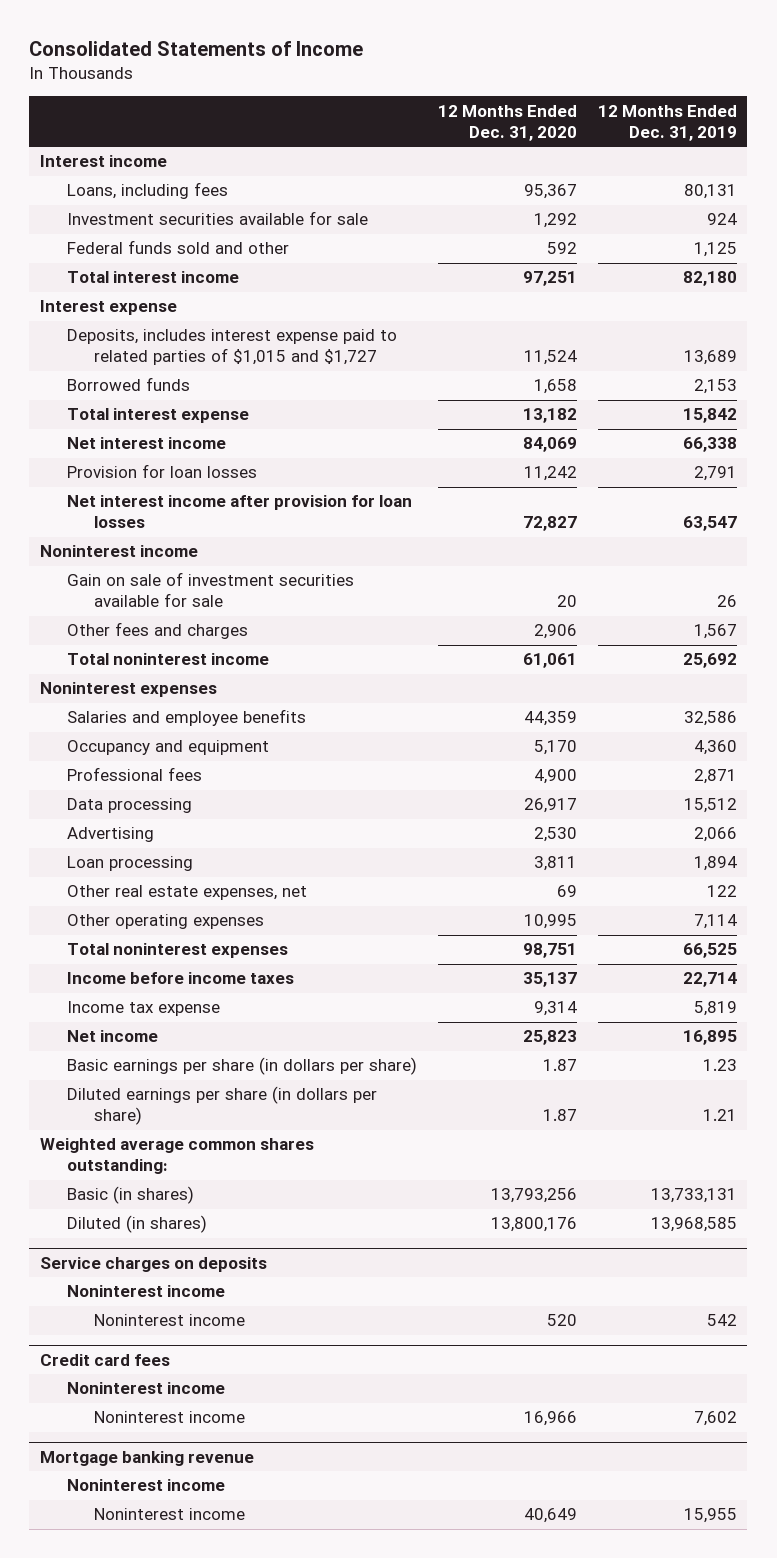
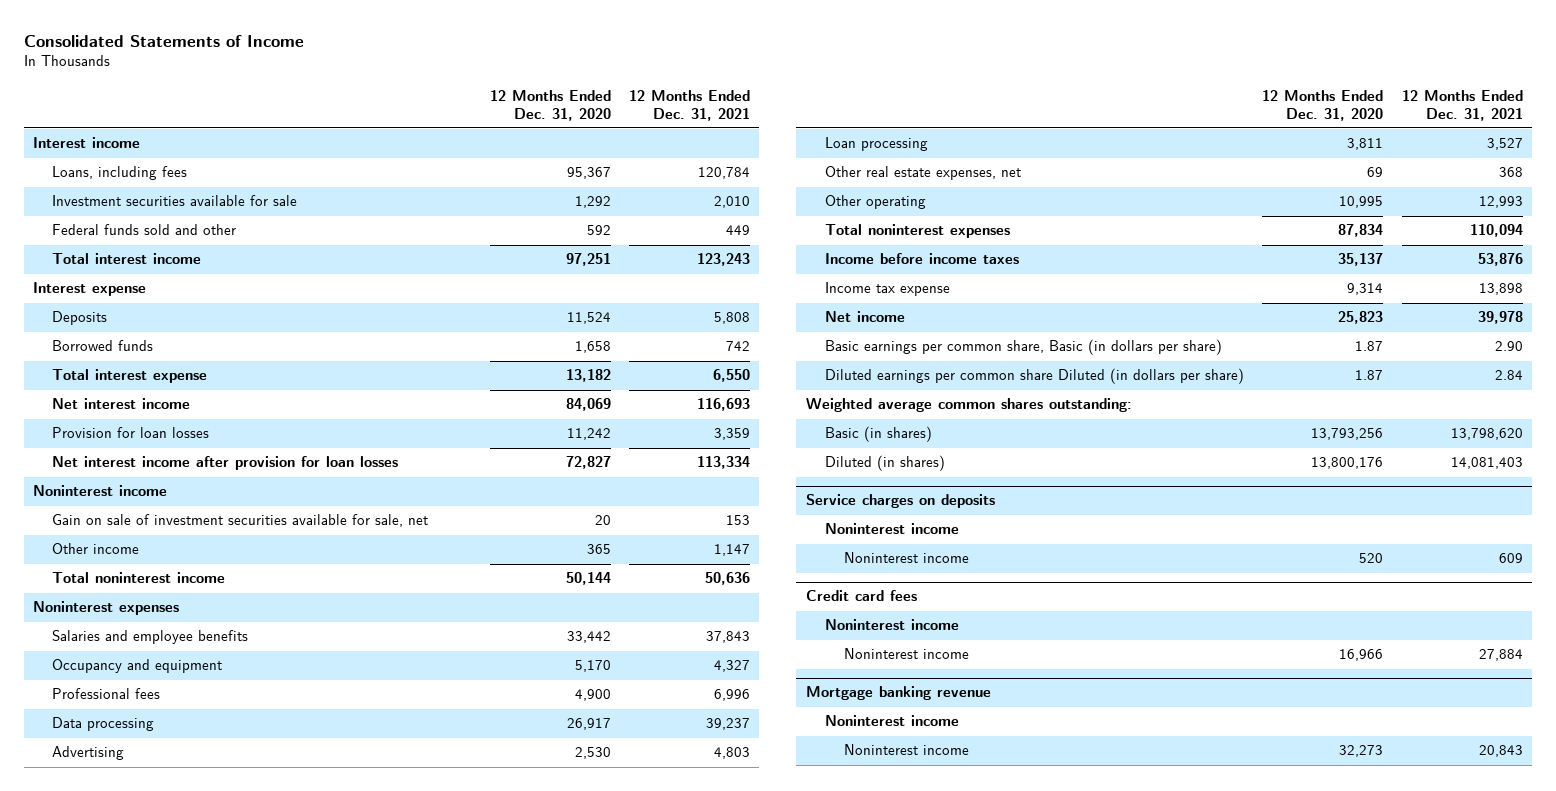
[597,104,737,141] 12 Months Ended Dec. 31, 2019 -> none
none -> [629,89,751,121] 12 Months Ended Dec. 31, 2021
[67,329,398,366] Deposits, includes interest expense paid to related parties of $1,015 and $1,727 -> [52,311,108,326] Deposits
[67,572,355,608] Gain on sale of investment securities available for sale -> [52,514,429,528] Gain on sale of investment securities available for sale, net
[67,622,249,640] Other fees and charges -> [52,543,140,555] Other income
[534,624,578,640] 2,906 -> [586,544,611,555] 365
[523,653,578,669] 61,061 -> [565,572,611,586] 50,144
[524,711,578,727] 44,359 -> [566,631,611,644] 33,442
[67,914,265,930] Other operating expenses -> [824,195,926,210] Other operating
[523,943,578,959] 98,751 -> [1338,224,1384,238] 87,834
[67,1057,418,1076] Basic earnings per share (in dollars per share) -> [824,339,1222,356] Basic earnings per common share, Basic (in dollars per share)
[67,1086,378,1126] Diluted earnings per share (in dollars per share) -> [824,368,1244,385] Diluted earnings per common share Diluted (in dollars per share)
[524,1508,578,1524] 40,649 -> [1339,745,1384,758] 32,273

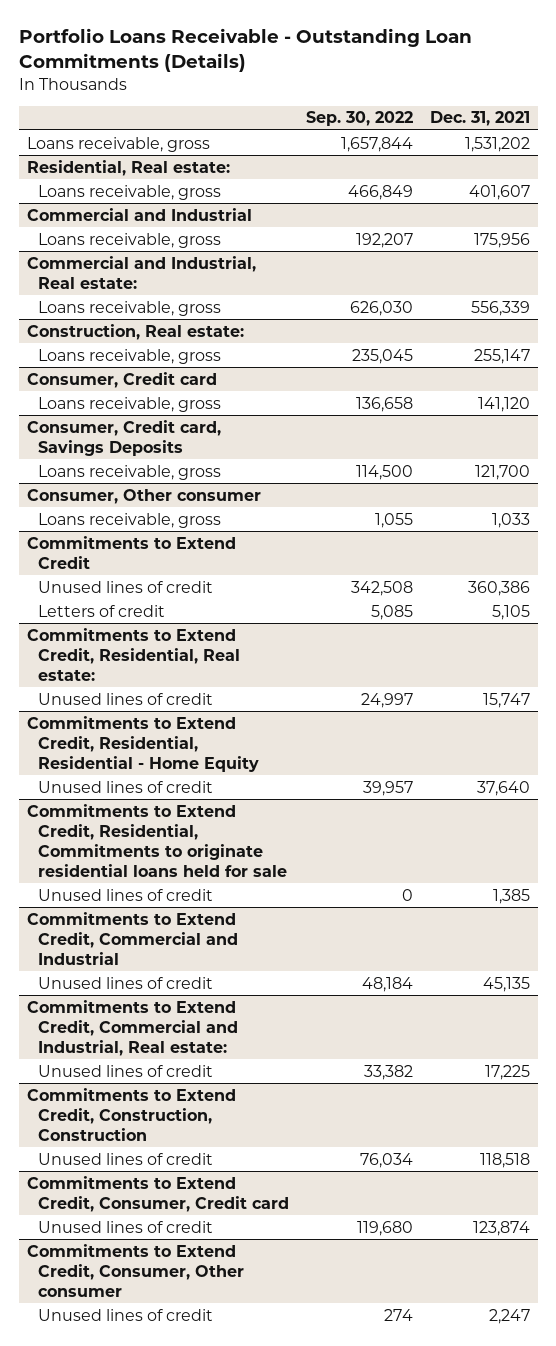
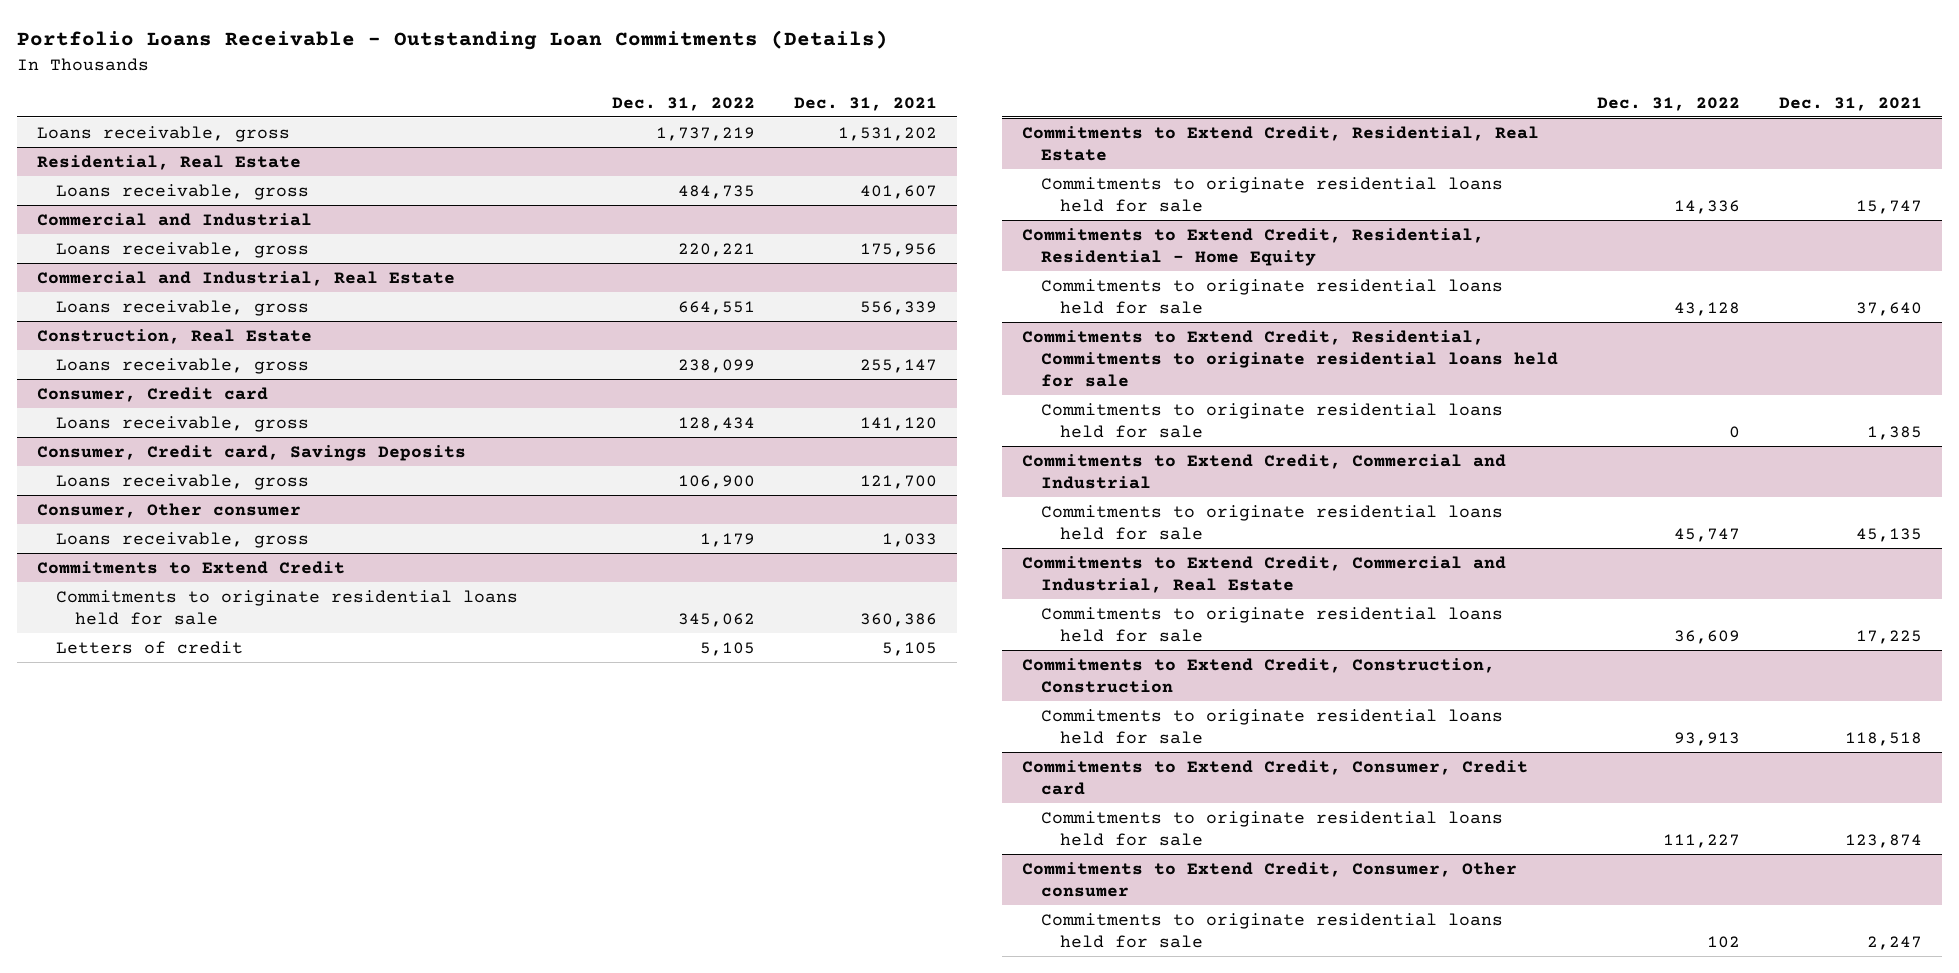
[305,111,413,127] Sep. 30, 2022 -> none
none -> [611,96,755,111] Dec. 31, 2022
[26,159,230,176] Residential, Real estate: -> [36,154,301,170] Residential, Real Estate
[26,255,256,289] Commercial and Industrial, Real estate: -> [36,270,455,286] Commercial and Industrial, Real Estate
[26,323,244,340] Construction, Real estate: -> [36,328,312,344] Construction, Real Estate
[38,580,214,593] Unused lines of credit -> [55,589,518,625] Commitments to originate residential loans held for sale
[26,627,241,681] Commitments to Extend Credit, Residential, Real estate: -> [1021,125,1539,161] Commitments to Extend Credit, Residential, Real Estate
[38,692,214,705] Unused lines of credit -> [1040,176,1503,212] Commitments to originate residential loans held for sale
[38,780,214,793] Unused lines of credit -> [1040,278,1503,314] Commitments to originate residential loans held for sale
[38,888,214,901] Unused lines of credit -> [1040,402,1503,438] Commitments to originate residential loans held for sale
[38,976,214,989] Unused lines of credit -> [1040,504,1503,540] Commitments to originate residential loans held for sale
[26,999,239,1056] Commitments to Extend Credit, Commercial and Industrial, Real estate: -> [1021,555,1506,593] Commitments to Extend Credit, Commercial and Industrial, Real Estate
[38,1064,214,1077] Unused lines of credit -> [1040,606,1503,642] Commitments to originate residential loans held for sale
[38,1152,214,1165] Unused lines of credit -> [1040,708,1503,744] Commitments to originate residential loans held for sale
[38,1220,214,1233] Unused lines of credit -> [1040,810,1503,846] Commitments to originate residential loans held for sale
[38,1308,214,1321] Unused lines of credit -> [1040,912,1503,948] Commitments to originate residential loans held for sale

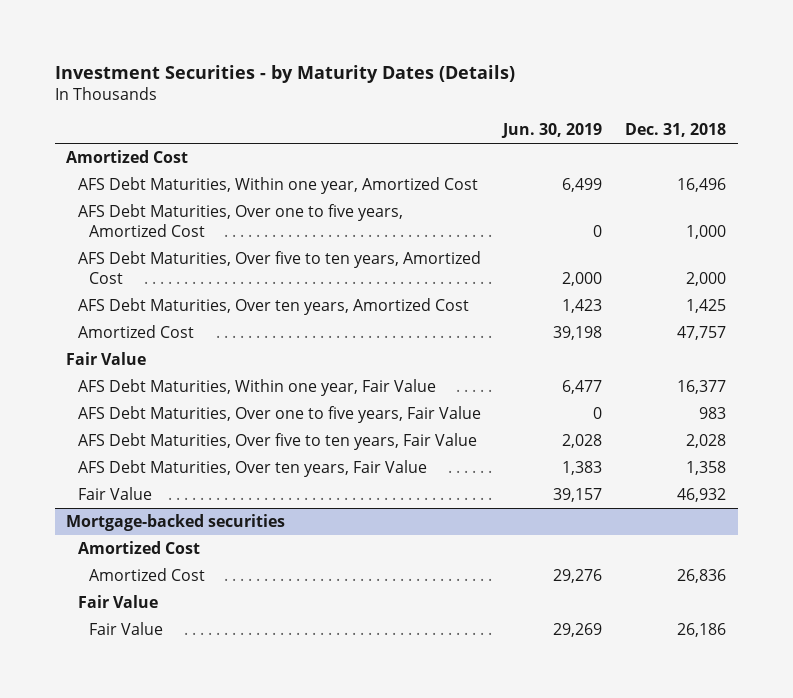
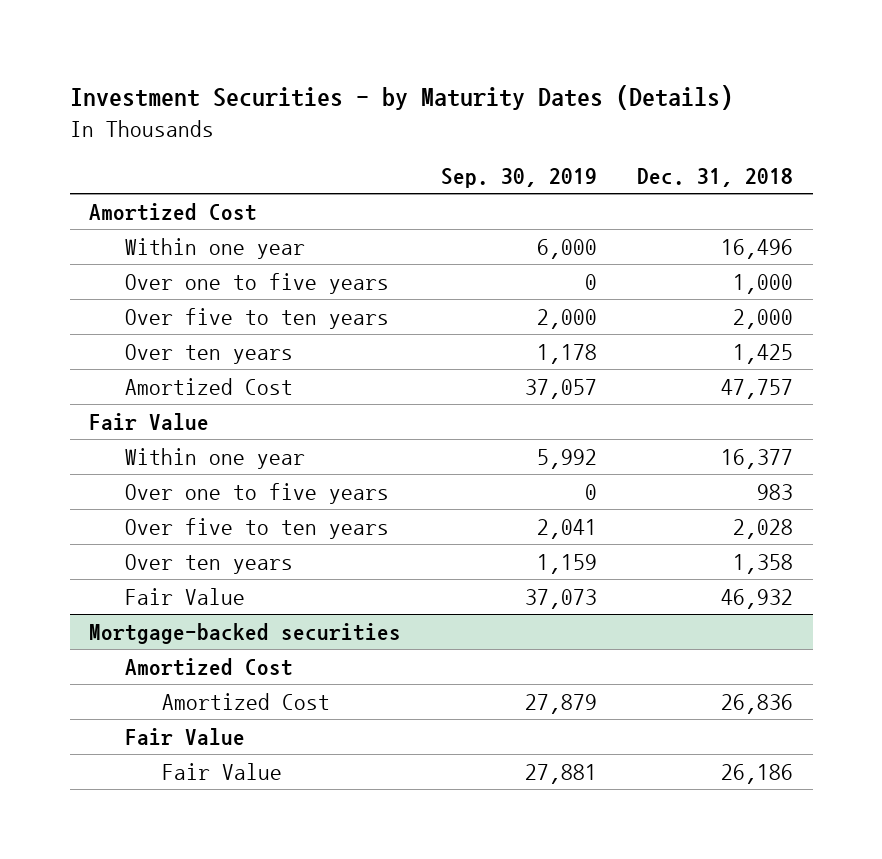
[501,123,603,139] Jun. 30, 2019 -> none
none -> [441,168,598,189] Sep. 30, 2019
[77,177,478,195] AFS Debt Maturities, Within one year, Amortized Cost -> [125,237,306,259] Within one year
[77,204,403,237] AFS Debt Maturities, Over one to five years, Amortized Cost -> [125,272,390,294] Over one to five years
[77,251,481,284] AFS Debt Maturities, Over five to ten years, Amortized Cost -> [125,307,390,329] Over five to ten years
[77,298,469,316] AFS Debt Maturities, Over ten years, Amortized Cost -> [125,343,294,364] Over ten years
[77,379,436,397] AFS Debt Maturities, Within one year, Fair Value -> [125,447,306,469] Within one year
[77,406,481,424] AFS Debt Maturities, Over one to five years, Fair Value -> [125,482,390,504] Over one to five years
[77,433,477,451] AFS Debt Maturities, Over five to ten years, Fair Value -> [125,517,390,539] Over five to ten years
[77,460,427,478] AFS Debt Maturities, Over ten years, Fair Value -> [125,553,294,574] Over ten years

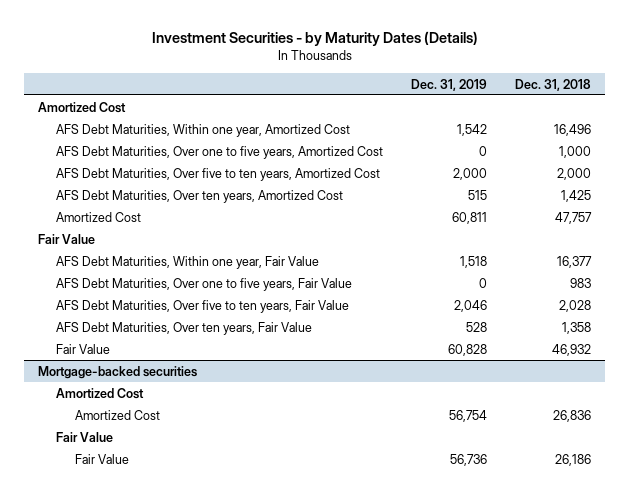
[441,168,598,189] Sep. 30, 2019 -> none
none -> [411,78,488,91] Dec. 31, 2019
[125,237,306,259] Within one year -> [56,123,351,137] AFS Debt Maturities, Within one year, Amortized Cost
[125,272,390,294] Over one to five years -> [56,145,384,159] AFS Debt Maturities, Over one to five years, Amortized Cost
[125,307,390,329] Over five to ten years -> [56,167,381,181] AFS Debt Maturities, Over five to ten years, Amortized Cost
[125,343,294,364] Over ten years -> [56,189,344,203] AFS Debt Maturities, Over ten years, Amortized Cost
[125,447,306,469] Within one year -> [56,255,320,269] AFS Debt Maturities, Within one year, Fair Value
[125,482,390,504] Over one to five years -> [56,277,353,291] AFS Debt Maturities, Over one to five years, Fair Value
[125,517,390,539] Over five to ten years -> [56,299,350,313] AFS Debt Maturities, Over five to ten years, Fair Value
[125,553,294,574] Over ten years -> [56,321,313,335] AFS Debt Maturities, Over ten years, Fair Value

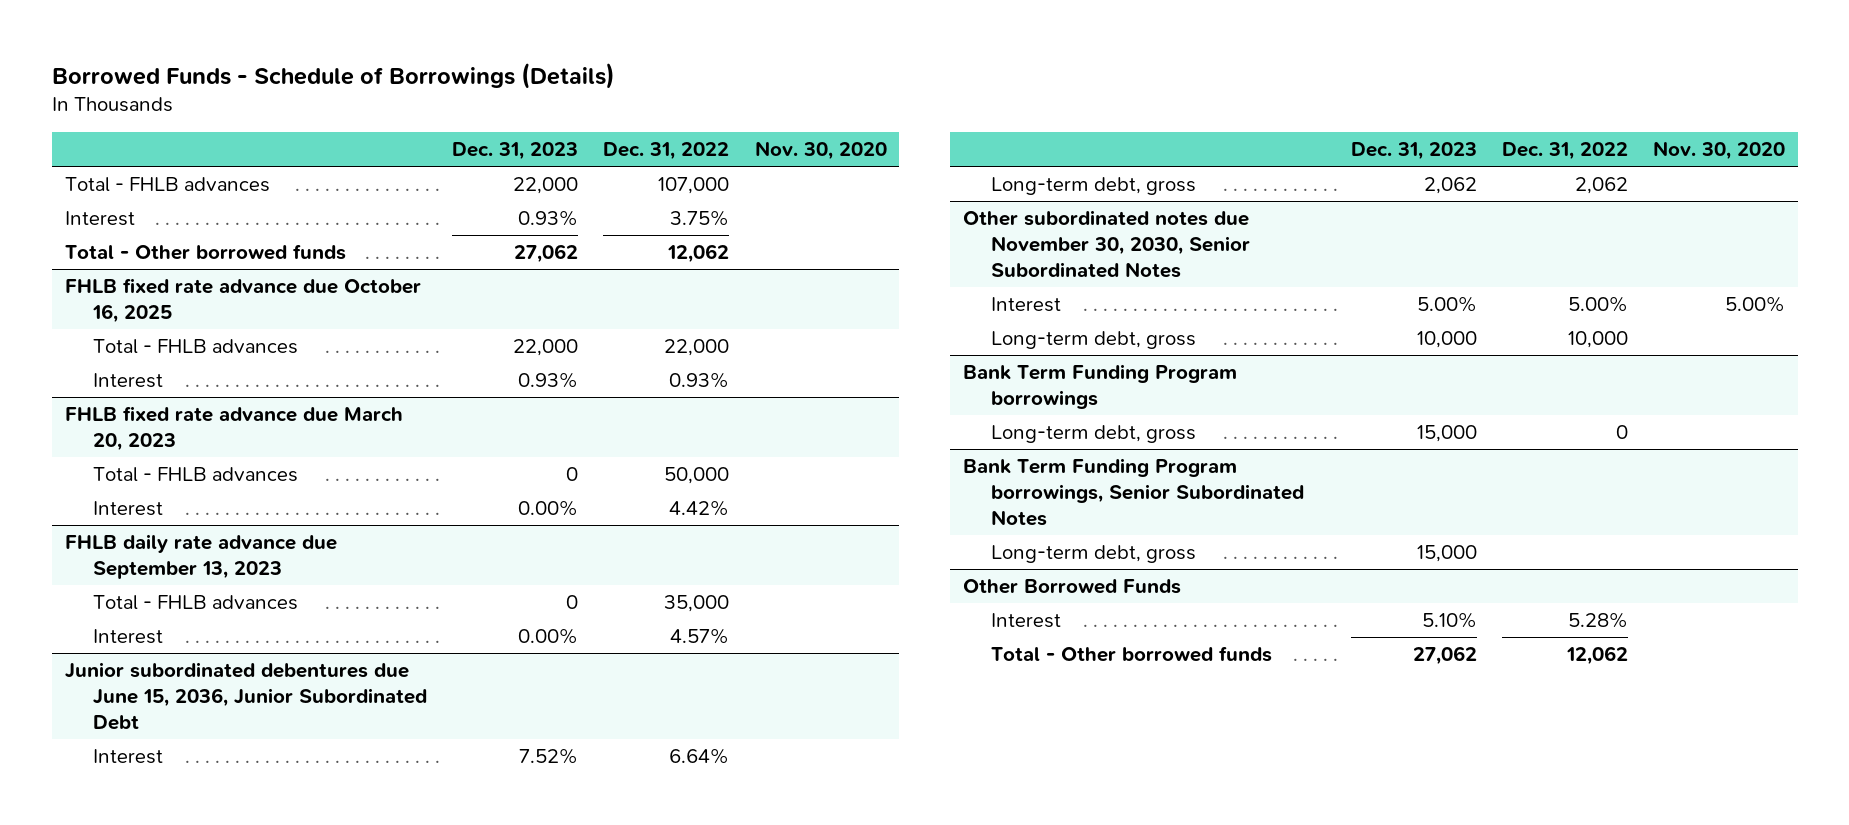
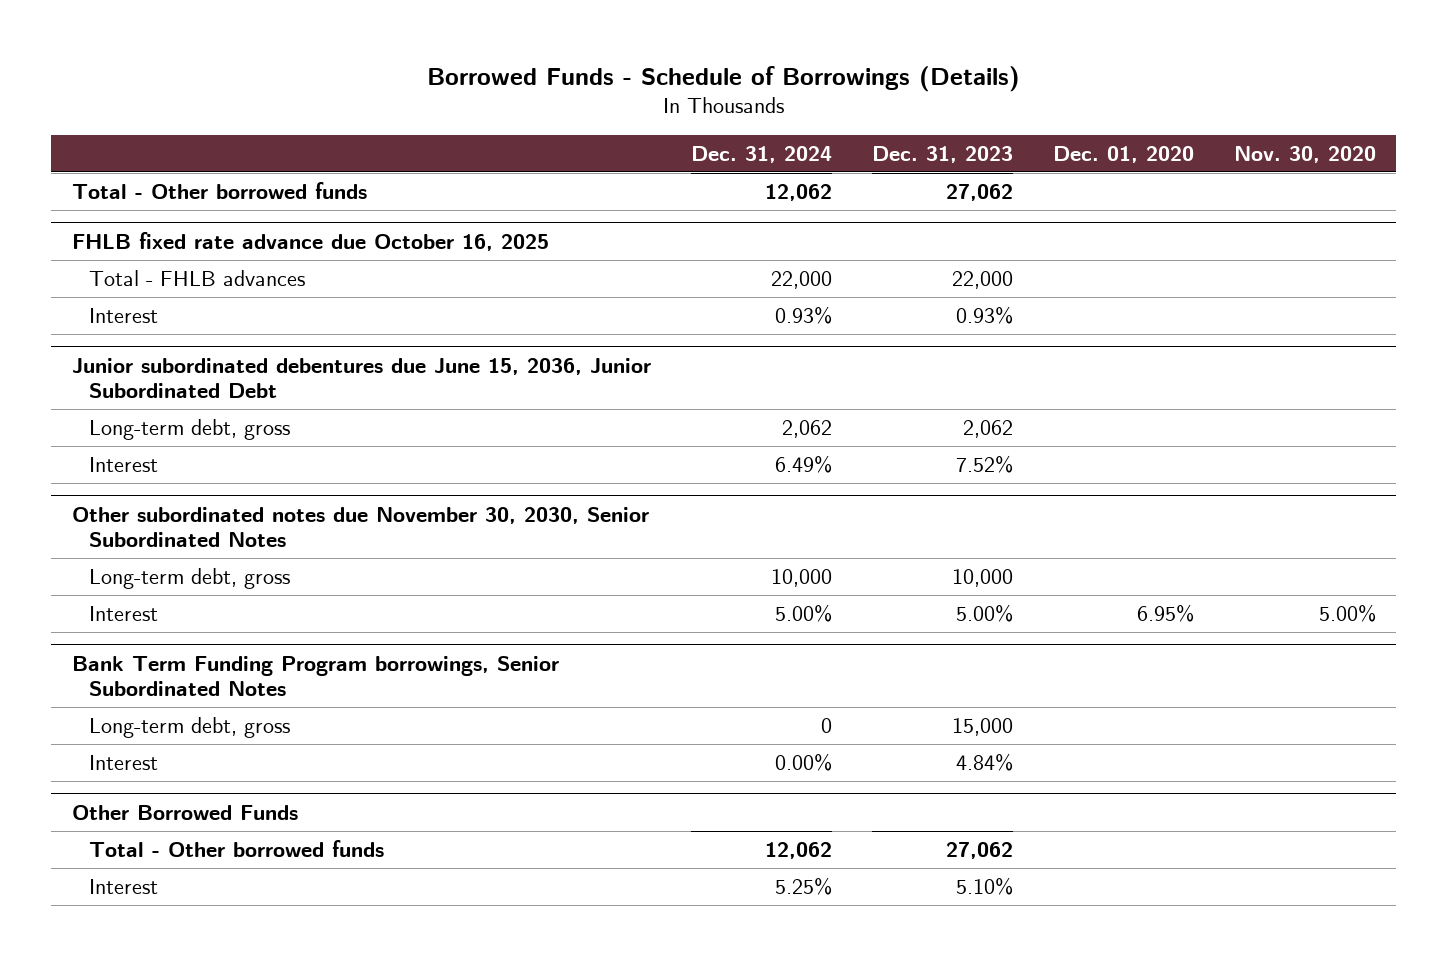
[603,141,730,160] Dec. 31, 2022 -> none
none -> [690,145,832,163] Dec. 31, 2024
none -> [1052,145,1194,163] Dec. 01, 2020
[64,177,270,193] Total - FHLB advances -> none
[64,211,135,227] Interest -> none
[64,406,403,451] FHLB fixed rate advance due March 20, 2023 -> none
[92,467,298,483] Total - FHLB advances -> none
[92,501,163,517] Interest -> none
[64,534,337,579] FHLB daily rate advance due September 13, 2023 -> none
[92,595,298,611] Total - FHLB advances -> none
[92,629,163,645] Interest -> none
[92,749,163,765] Interest -> [88,457,158,473] Interest
[962,364,1237,409] Bank Term Funding Program borrowings -> none
[991,425,1197,444] Long-term debt, gross -> none
[991,297,1062,313] Interest -> [88,606,158,622] Interest
none -> [88,755,158,771] Interest
[991,613,1062,629] Interest -> [88,879,158,895] Interest

